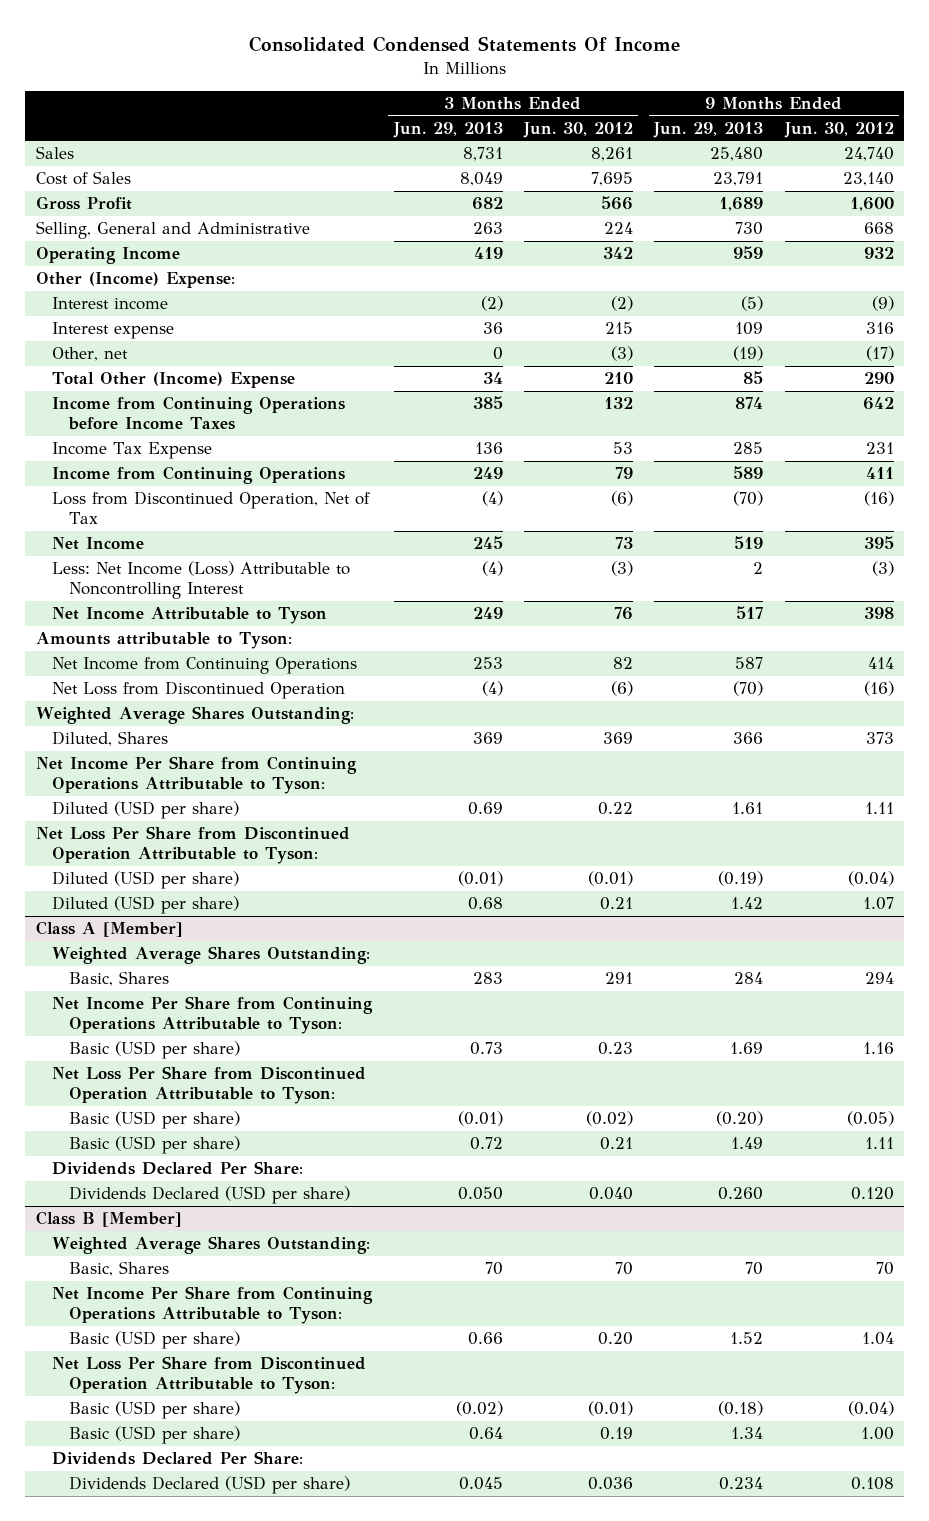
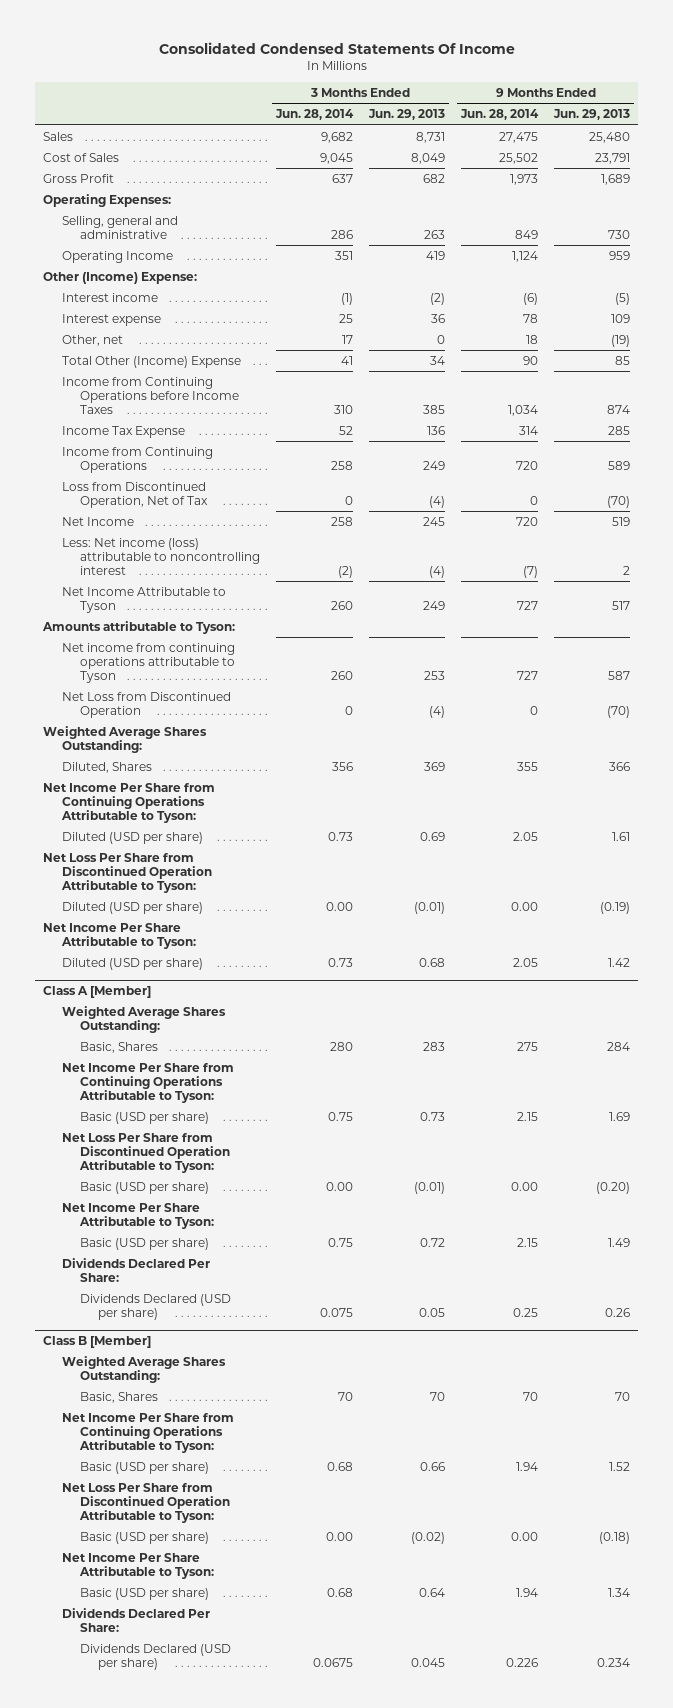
[522,121,633,138] Jun. 30, 2012 -> none
[783,121,894,138] Jun. 30, 2012 -> none
none -> [275,109,355,121] Jun. 28, 2014
none -> [460,109,540,121] Jun. 28, 2014
none -> [43,193,172,207] Operating Expenses:
[35,221,310,240] Selling, General and Administrative -> [61,215,178,239] Selling, general and administrative
[52,561,351,600] Less: Net Income (Loss) Attributable to Noncontrolling Interest -> [61,537,260,575] Less: Net income (loss) attributable to noncontrolling interest
[52,657,358,675] Net Income from Continuing Operations -> [61,642,235,683] Net income from continuing operations attributable to Tyson
none -> [43,922,196,949] Net Income Per Share Attributable to Tyson:
none -> [61,1202,214,1229] Net Income Per Share Attributable to Tyson:
[457,1187,503,1201] 0.050 -> [419,1307,446,1317] 0.05
[718,1187,764,1201] 0.260 -> [605,1307,631,1317] 0.26
none -> [61,1552,214,1579] Net Income Per Share Attributable to Tyson:

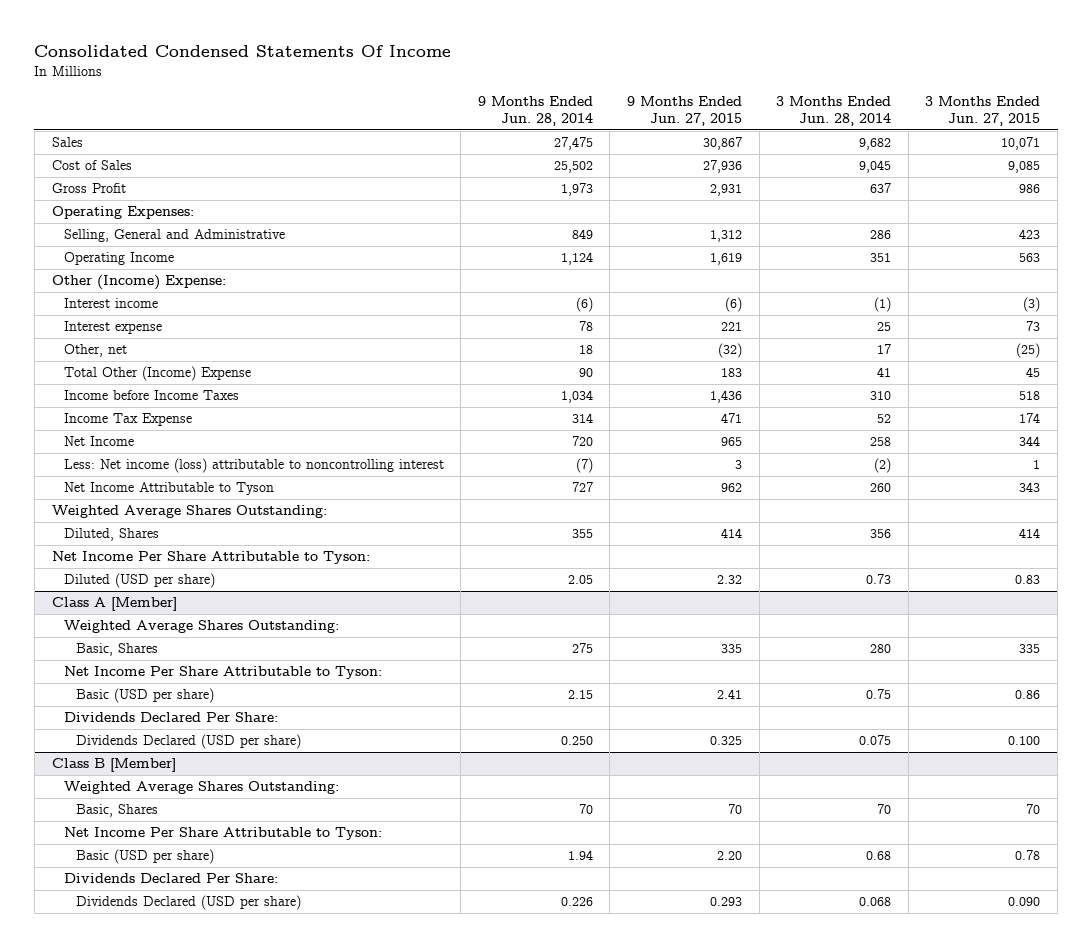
[368,109,446,121] Jun. 29, 2013 -> none
[553,109,631,121] Jun. 29, 2013 -> none
none -> [627,96,743,127] 9 Months Ended Jun. 27, 2015
none -> [925,96,1041,127] 3 Months Ended Jun. 27, 2015
[61,215,178,239] Selling, general and administrative -> [63,229,285,243] Selling, General and Administrative
[61,376,239,414] Income from Continuing Operations before Income Taxes -> [63,390,239,401] Income before Income Taxes
[61,446,213,473] Income from Continuing Operations -> none
[61,481,208,508] Loss from Discontinued Operation, Net of Tax -> none
[42,620,236,634] Amounts attributable to Tyson: -> none
[61,642,235,683] Net income from continuing operations attributable to Tyson -> none
[61,691,231,718] Net Loss from Discontinued Operation -> none
[43,782,216,823] Net Income Per Share from Continuing Operations Attributable to Tyson: -> none
[61,831,203,844] Diluted (USD per share) -> none
[43,852,212,893] Net Loss Per Share from Discontinued Operation Attributable to Tyson: -> none
[61,901,203,914] Diluted (USD per share) -> none
[61,1062,234,1103] Net Income Per Share from Continuing Operations Attributable to Tyson: -> none
[79,1111,209,1124] Basic (USD per share) -> none
[61,1132,230,1173] Net Loss Per Share from Discontinued Operation Attributable to Tyson: -> none
[79,1181,209,1194] Basic (USD per share) -> none
[513,1307,539,1317] 0.25 -> [560,736,593,746] 0.250
[61,1412,234,1453] Net Income Per Share from Continuing Operations Attributable to Tyson: -> none
[79,1461,209,1474] Basic (USD per share) -> none
[61,1482,230,1523] Net Loss Per Share from Discontinued Operation Attributable to Tyson: -> none
[79,1531,209,1544] Basic (USD per share) -> none
[313,1657,354,1667] 0.0675 -> [859,897,892,907] 0.068

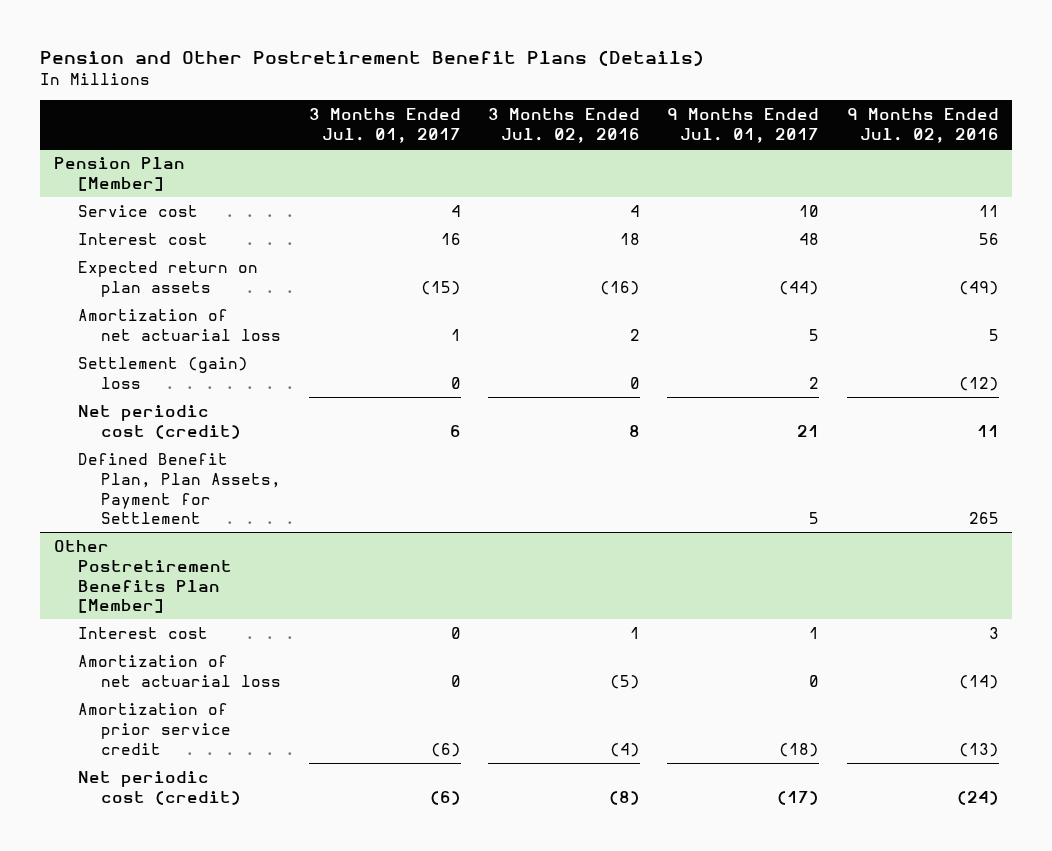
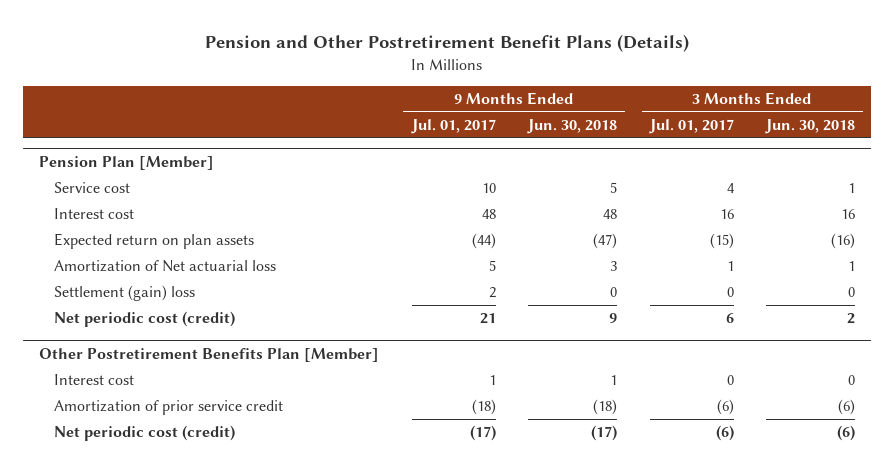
[487,108,640,144] 3 Months Ended Jul. 02, 2016 -> none
[846,108,999,144] 9 Months Ended Jul. 02, 2016 -> none
none -> [527,118,618,134] Jun. 30, 2018
none -> [765,118,856,134] Jun. 30, 2018
[77,308,282,341] Amortization of net actuarial loss -> [53,260,276,273] Amortization of Net actuarial loss
[77,452,282,525] Defined Benefit Plan, Plan Assets, Payment for Settlement -> none
[77,654,282,687] Amortization of net actuarial loss -> none

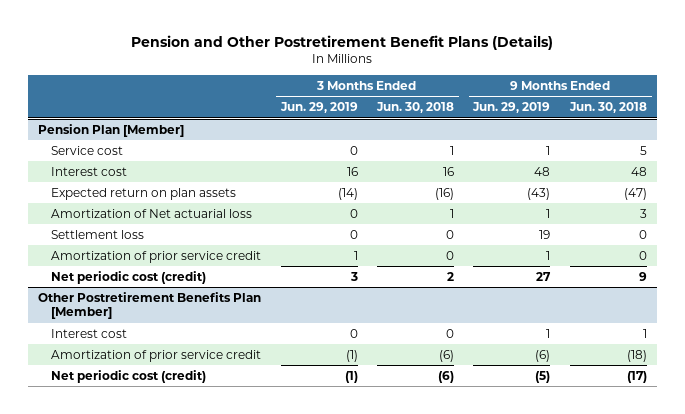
[410,118,496,134] Jul. 01, 2017 -> none
[648,118,734,134] Jul. 01, 2017 -> none
none -> [279,102,358,114] Jun. 29, 2019
none -> [472,102,551,114] Jun. 29, 2019
[53,285,195,302] Settlement (gain) loss -> [51,229,145,239] Settlement loss
none -> [51,250,262,263] Amortization of prior service credit

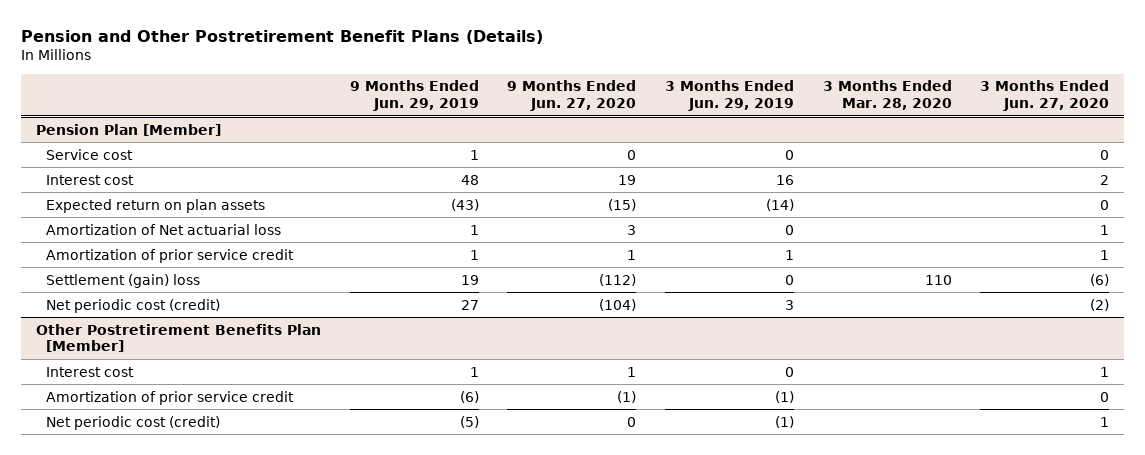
[376,102,455,114] Jun. 30, 2018 -> none
[568,102,647,114] Jun. 30, 2018 -> none
none -> [507,80,637,111] 9 Months Ended Jun. 27, 2020
none -> [822,80,952,110] 3 Months Ended Mar. 28, 2020
none -> [980,80,1110,111] 3 Months Ended Jun. 27, 2020
[51,229,145,239] Settlement loss -> none
none -> [46,273,201,288] Settlement (gain) loss

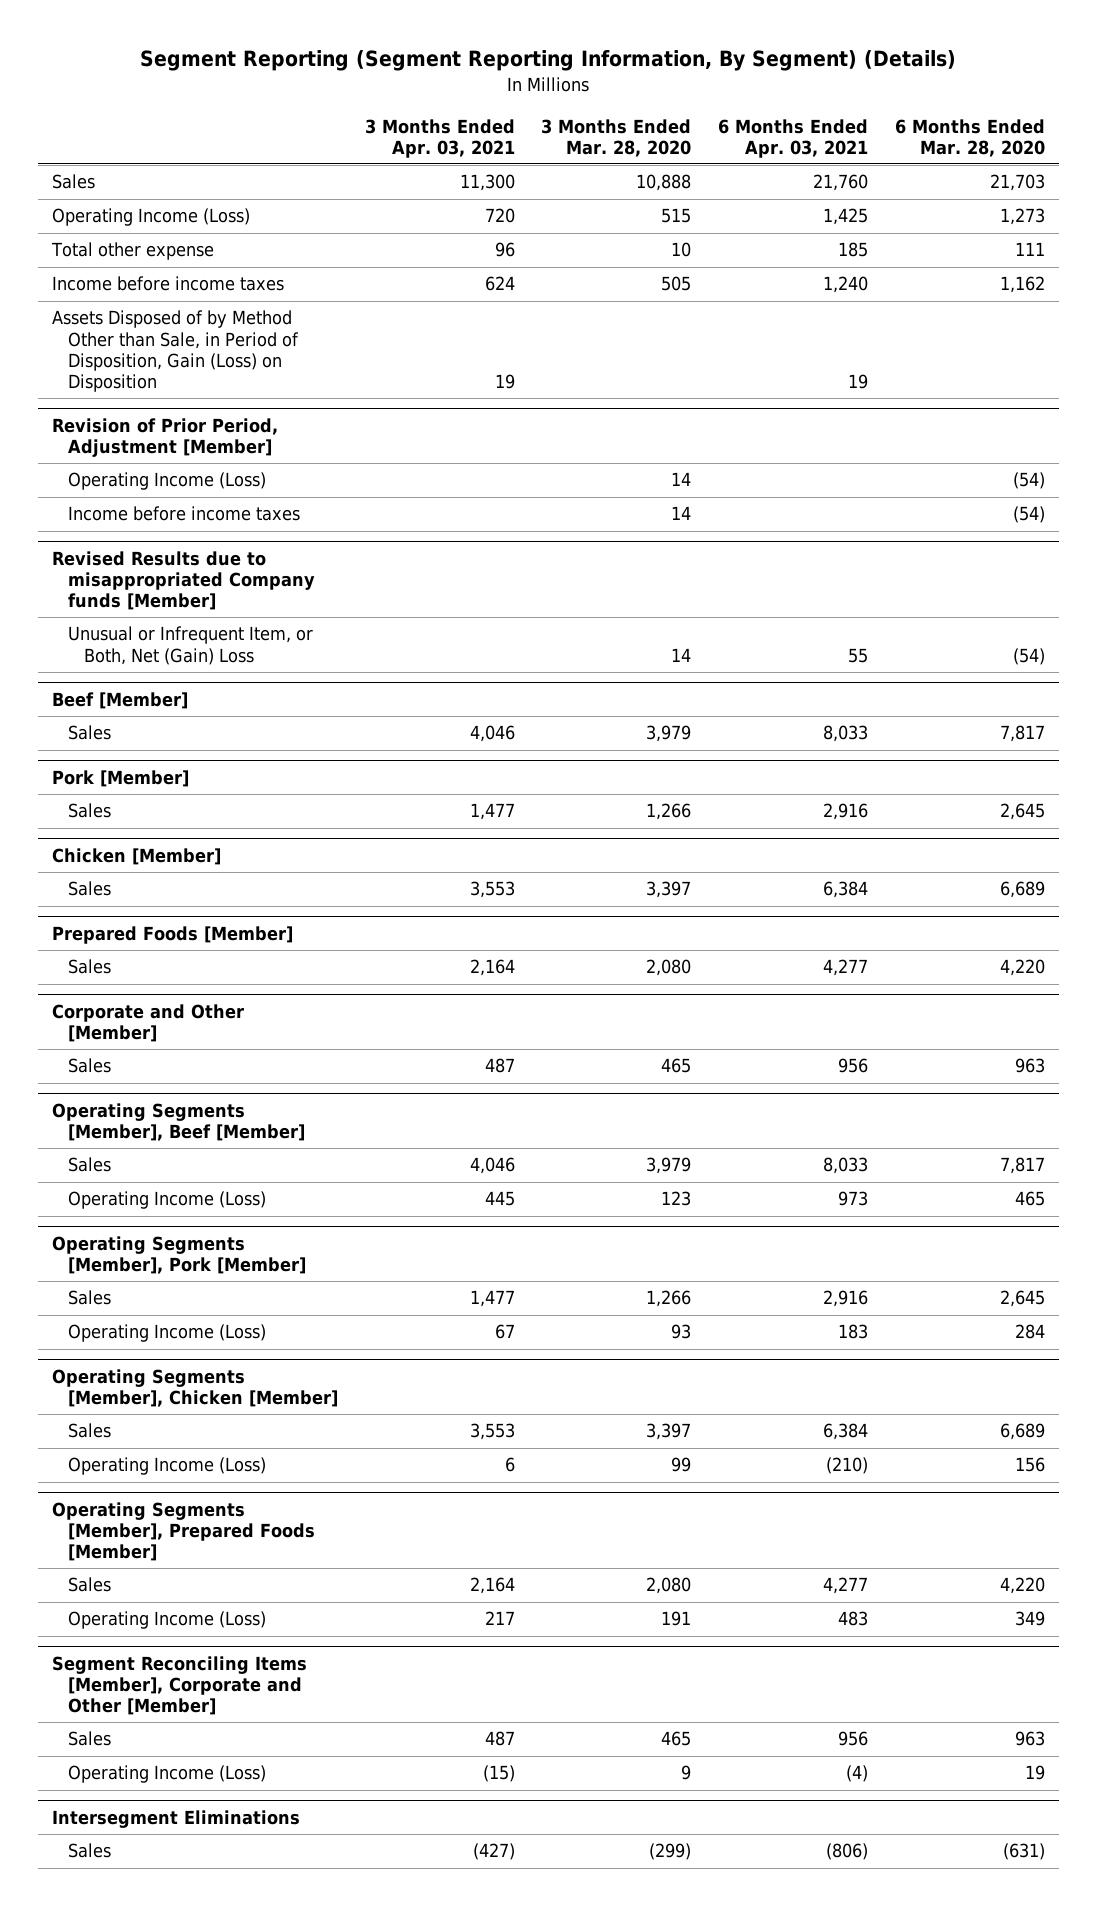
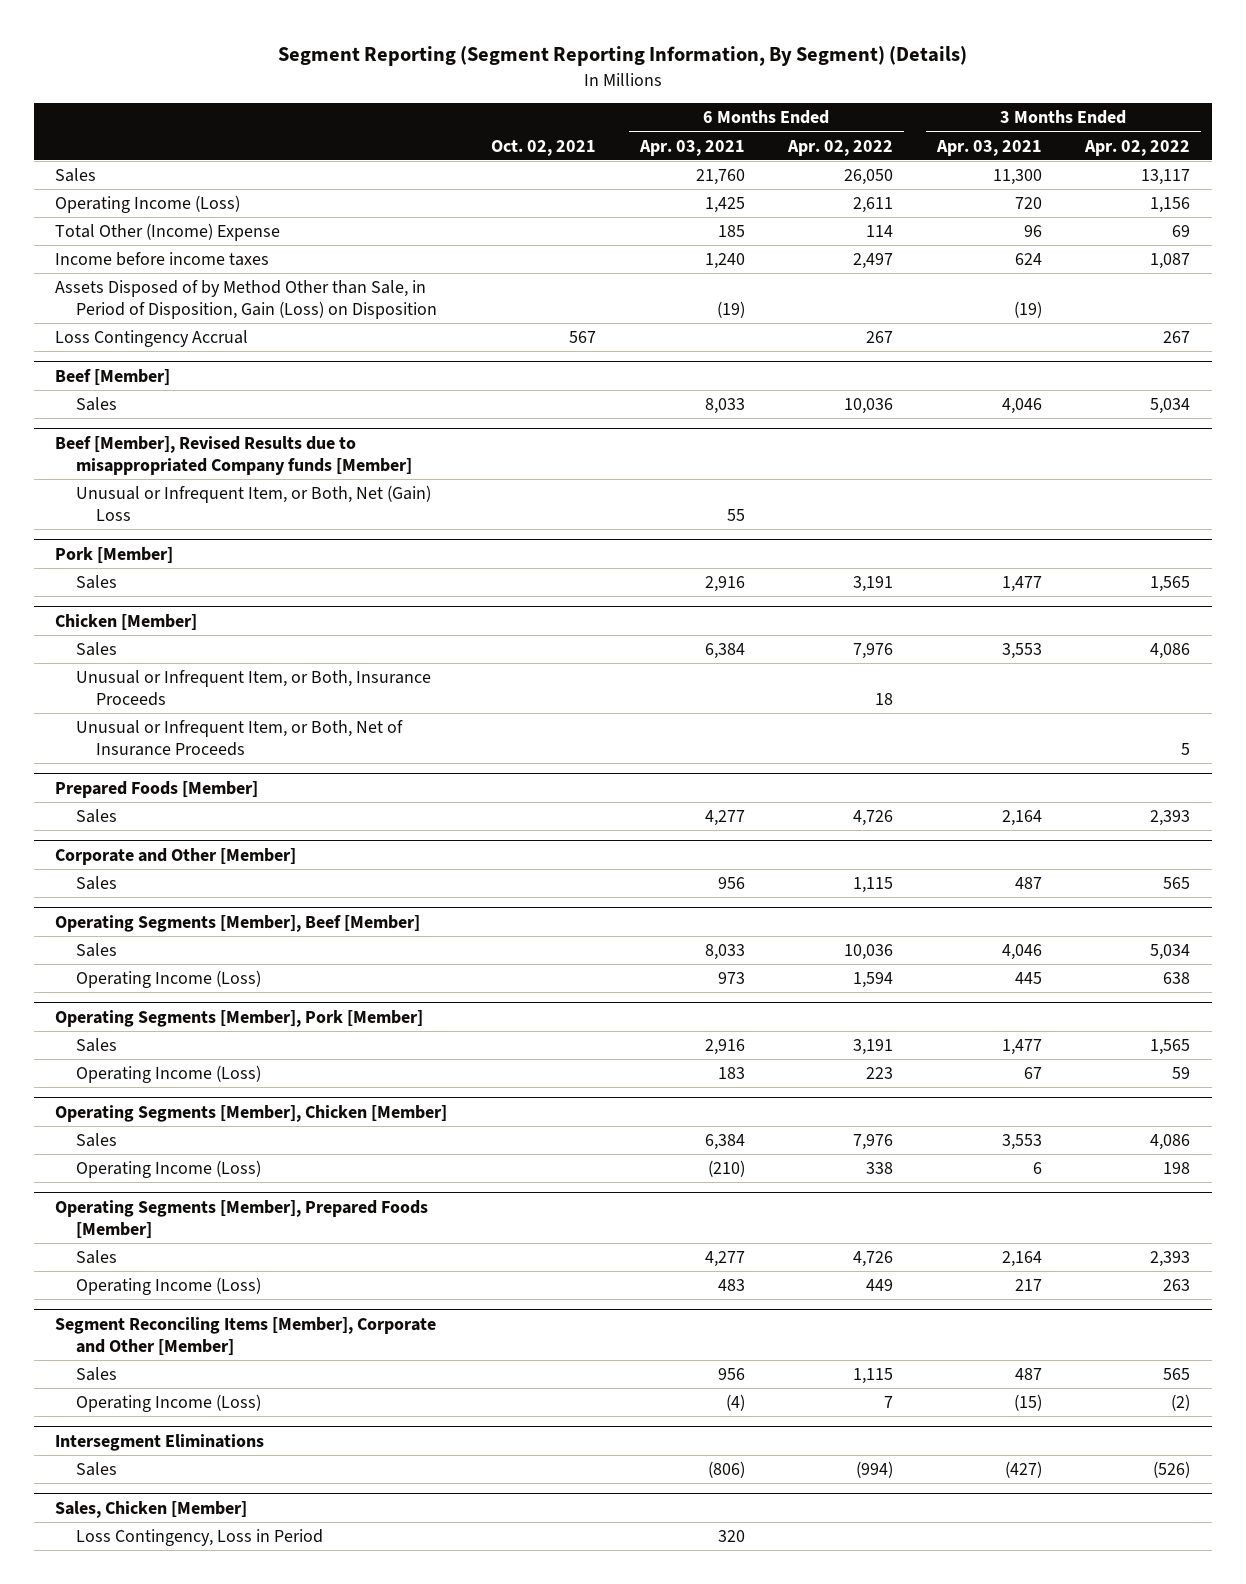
[541,118,692,157] 3 Months Ended Mar. 28, 2020 -> none
[895,118,1046,157] 6 Months Ended Mar. 28, 2020 -> none
none -> [491,139,597,156] Oct. 02, 2021
none -> [787,139,894,156] Apr. 02, 2022
none -> [1084,139,1191,156] Apr. 02, 2022
[50,242,214,261] Total other expense -> [55,222,281,241] Total Other (Income) Expense
[51,417,278,458] Revision of Prior Period, Adjustment [Member] -> none
[67,472,266,491] Operating Income (Loss) -> none
[67,506,300,522] Income before income taxes -> none
[51,550,315,611] Revised Results due to misappropriated Company funds [Member] -> none
[67,626,313,665] Unusual or Infrequent Item, or Both, Net (Gain) Loss -> none
[494,373,515,389] 19 -> [1013,300,1042,318] (19)
[848,373,869,389] 19 -> [716,300,745,318] (19)
none -> [55,329,249,347] Loss Contingency Accrual
none -> [55,435,412,475] Beef [Member], Revised Results due to misappropriated Company funds [Member]
none -> [75,484,431,521] Unusual or Infrequent Item, or Both, Net (Gain) Loss
none -> [75,669,431,706] Unusual or Infrequent Item, or Both, Insurance Proceeds
none -> [75,719,403,756] Unusual or Infrequent Item, or Both, Net of Insurance Proceeds
none -> [55,1500,248,1518] Sales, Chicken [Member]
none -> [75,1528,323,1546] Loss Contingency, Loss in Period

